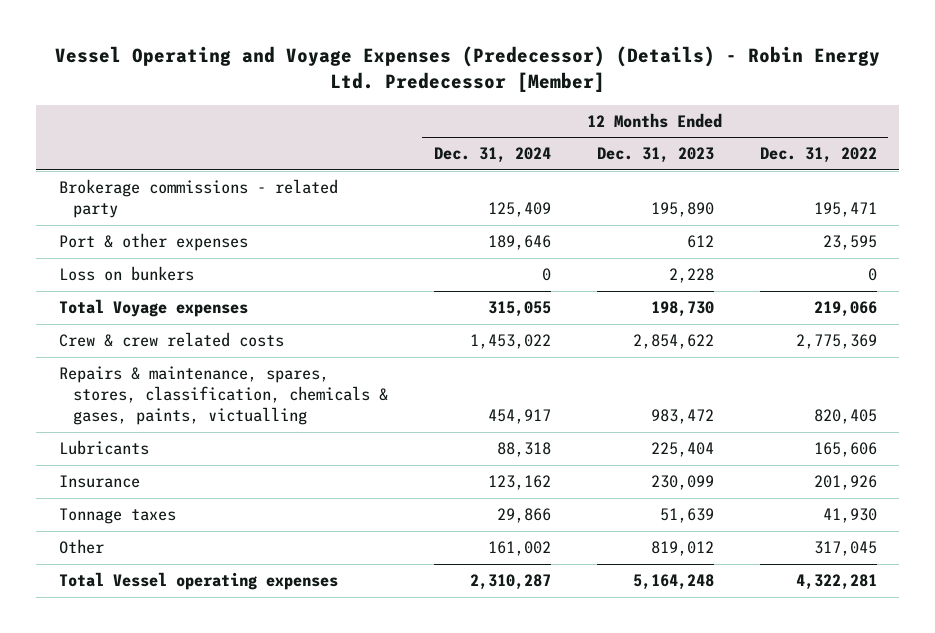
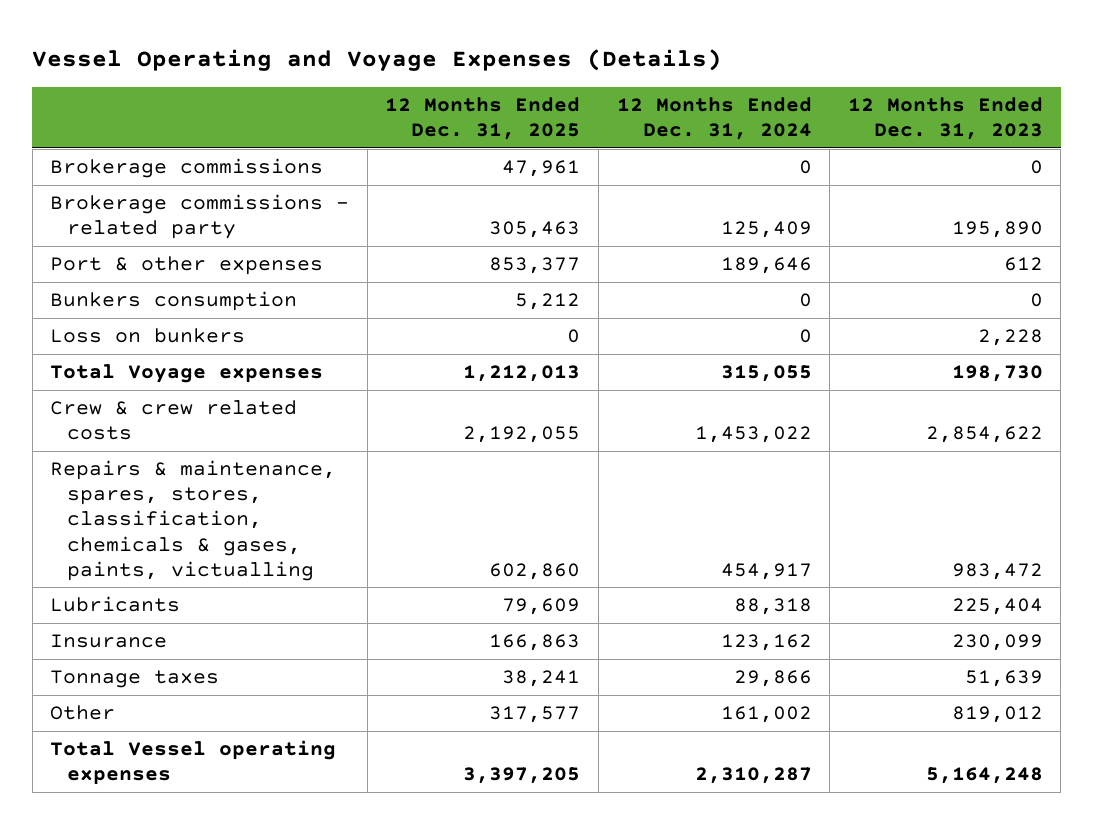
[54,45,880,92] Vessel Operating and Voyage Expenses (Predecessor) (Details) - Robin Energy Ltd. Predecessor [Member] -> [32,48,723,71] Vessel Operating and Voyage Expenses (Details)
[759,147,877,164] Dec. 31, 2022 -> none
none -> [385,97,581,141] 12 Months Ended Dec. 31, 2025
none -> [50,158,324,179] Brokerage commissions
none -> [50,291,298,312] Bunkers consumption

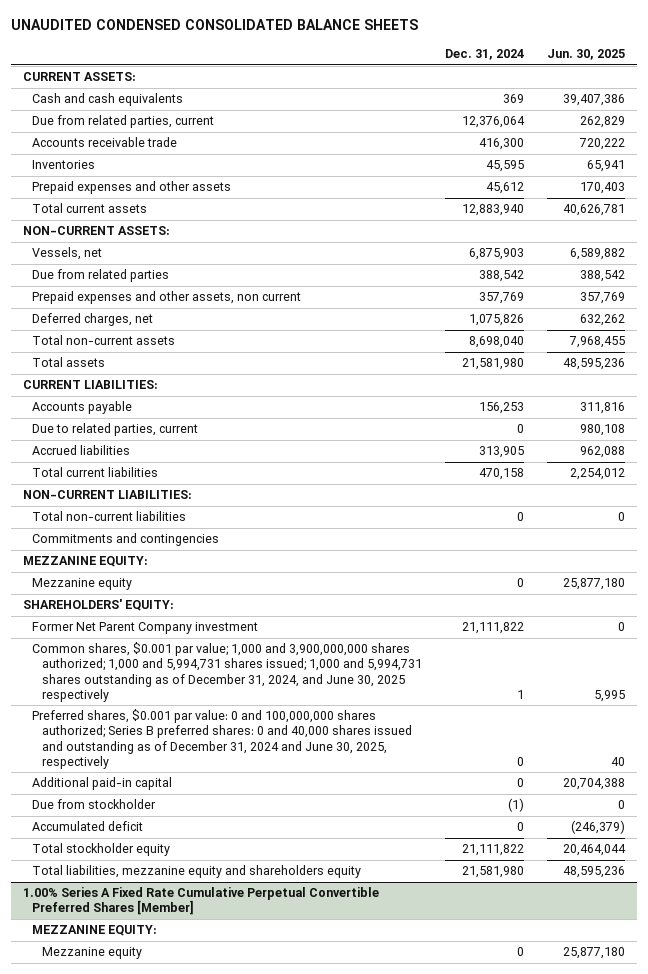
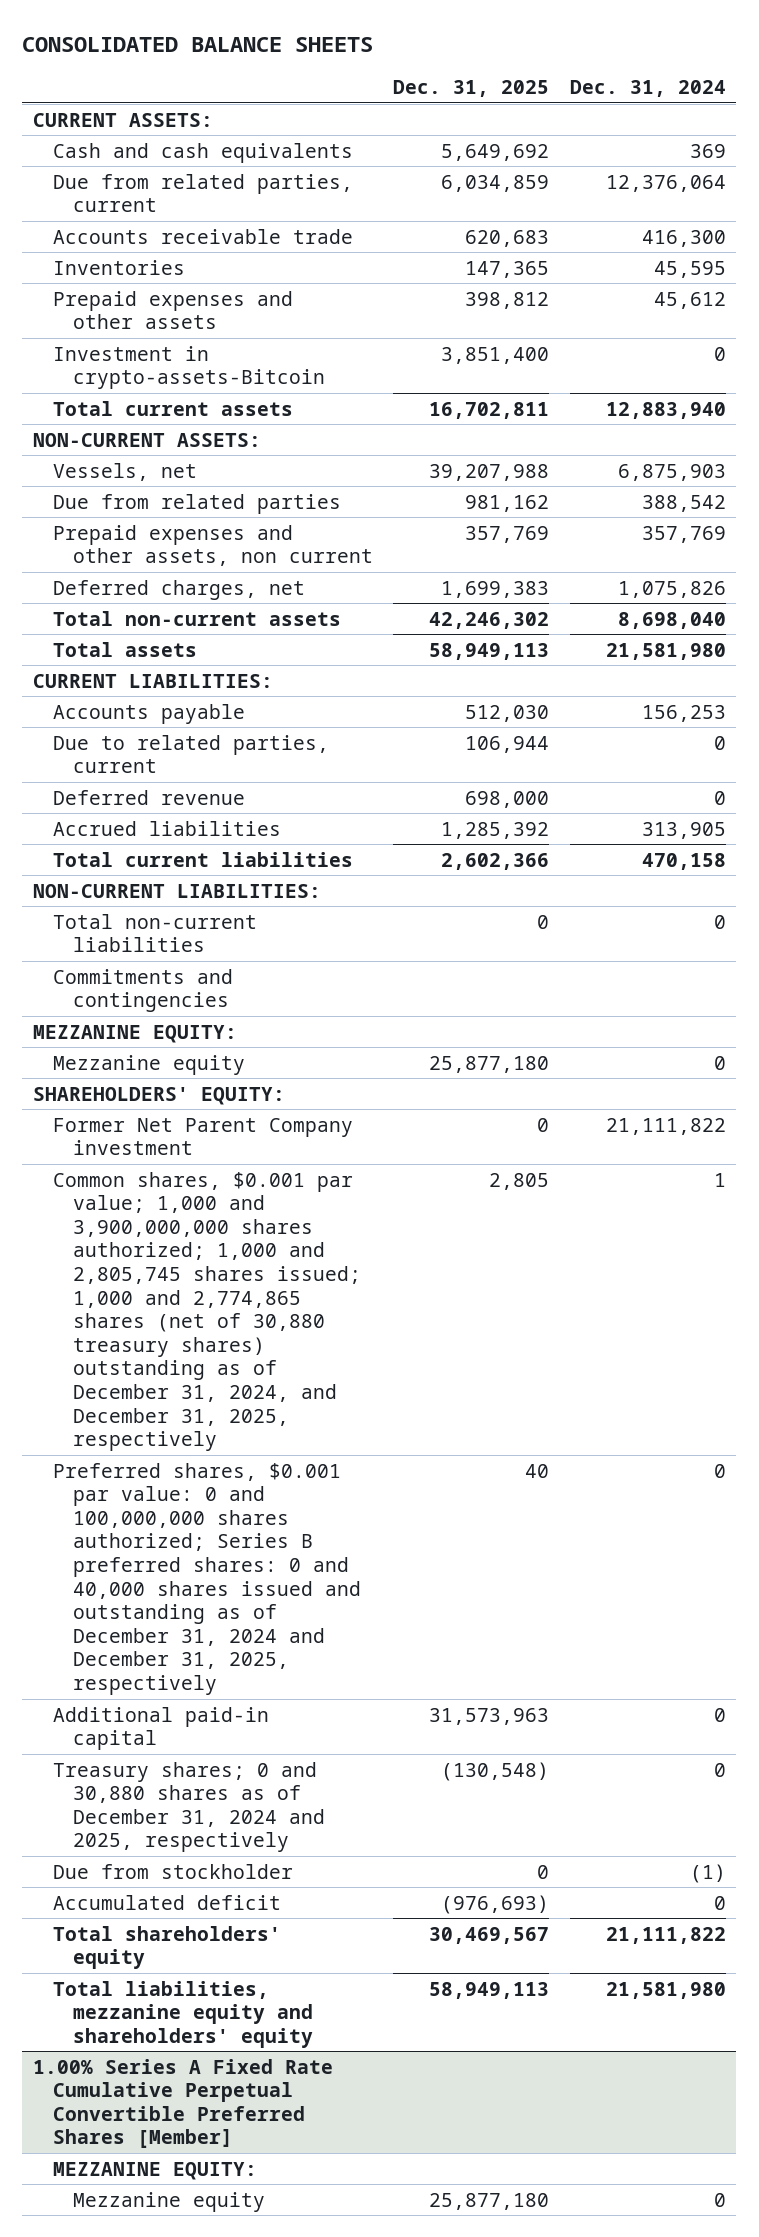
[11,19,419,31] UNAUDITED CONDENSED CONSOLIDATED BALANCE SHEETS -> [22,37,374,53] CONSOLIDATED BALANCE SHEETS
[547,48,626,60] Jun. 30, 2025 -> none
none -> [393,80,550,98] Dec. 31, 2025
none -> [52,345,325,390] Investment in crypto-assets-Bitcoin
none -> [52,789,245,805] Deferred revenue
[32,642,422,702] Common shares, $0.001 par value; 1,000 and 3,900,000,000 shares authorized; 1,000 and 5,994,731 shares issued; 1,000 and 5,994,731 shares outstanding as of December 31, 2024, and June 30, 2025 respectively -> [52,1171,361,1452] Common shares, $0.001 par value; 1,000 and 3,900,000,000 shares authorized; 1,000 and 2,805,745 shares issued; 1,000 and 2,774,865 shares (net of 30,880 treasury shares) outstanding as of December 31, 2024, and December 31, 2025, respectively
[32,709,412,769] Preferred shares, $0.001 par value: 0 and 100,000,000 shares authorized; Series B preferred shares: 0 and 40,000 shares issued and outstanding as of December 31, 2024 and June 30, 2025, respectively -> [52,1462,361,1696] Preferred shares, $0.001 par value: 0 and 100,000,000 shares authorized; Series B preferred shares: 0 and 40,000 shares issued and outstanding as of December 31, 2024 and December 31, 2025, respectively
none -> [52,1761,325,1853] Treasury shares; 0 and 30,880 shares as of December 31, 2024 and 2025, respectively
[32,843,171,857] Total stockholder equity -> [52,1925,281,1970] Total shareholders' equity
[32,865,362,879] Total liabilities, mezzanine equity and shareholders equity -> [52,1980,313,2048] Total liabilities, mezzanine equity and shareholders' equity

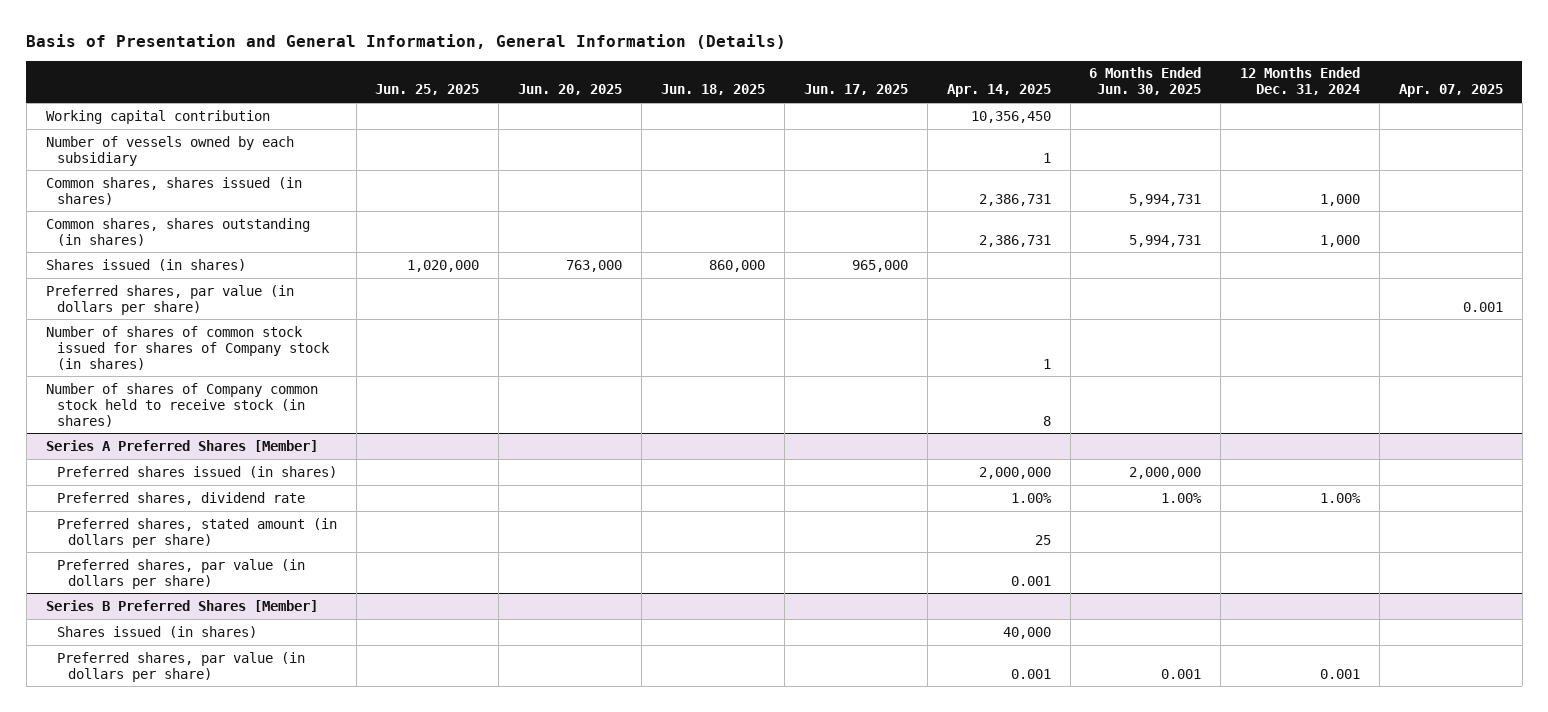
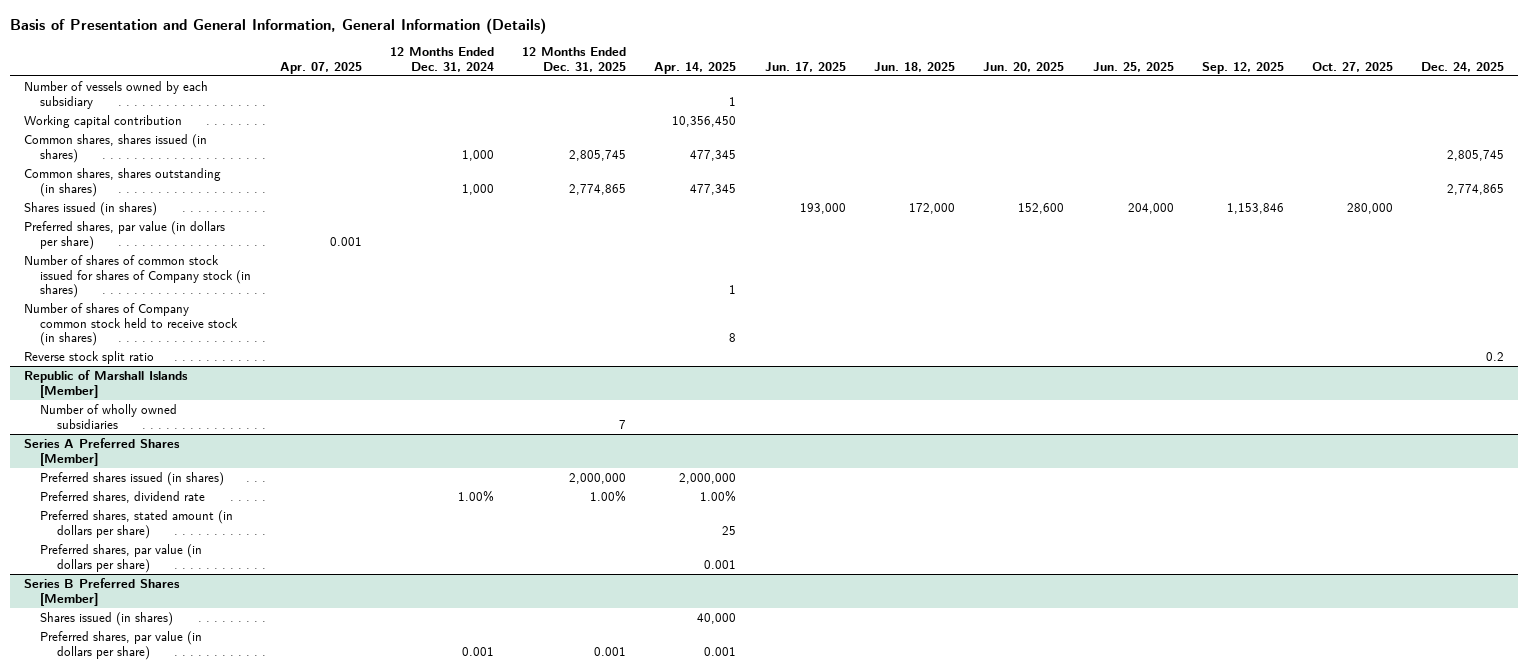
[1089,67,1202,96] 6 Months Ended Jun. 30, 2025 -> none
none -> [522,47,627,72] 12 Months Ended Dec. 31, 2025
none -> [1201,61,1284,74] Sep. 12, 2025
none -> [1312,61,1394,72] Oct. 27, 2025
none -> [1421,61,1505,72] Dec. 24, 2025
[45,109,270,124] Working capital contribution -> [24,114,183,128] Working capital contribution
[978,193,1051,206] 2,386,731 -> [690,149,737,161] 477,345
[978,234,1051,247] 2,386,731 -> [690,183,737,195] 477,345
[407,259,480,272] 1,020,000 -> [1127,202,1174,214] 204,000
[566,259,623,272] 763,000 -> [1018,202,1065,214] 152,600
[709,259,766,272] 860,000 -> [909,202,956,214] 172,000
[851,259,908,272] 965,000 -> [799,202,846,214] 193,000
none -> [24,350,155,364] Reverse stock split ratio
none -> [24,369,189,398] Republic of Marshall Islands [Member]
none -> [40,403,178,429] Number of wholly owned subsidiaries

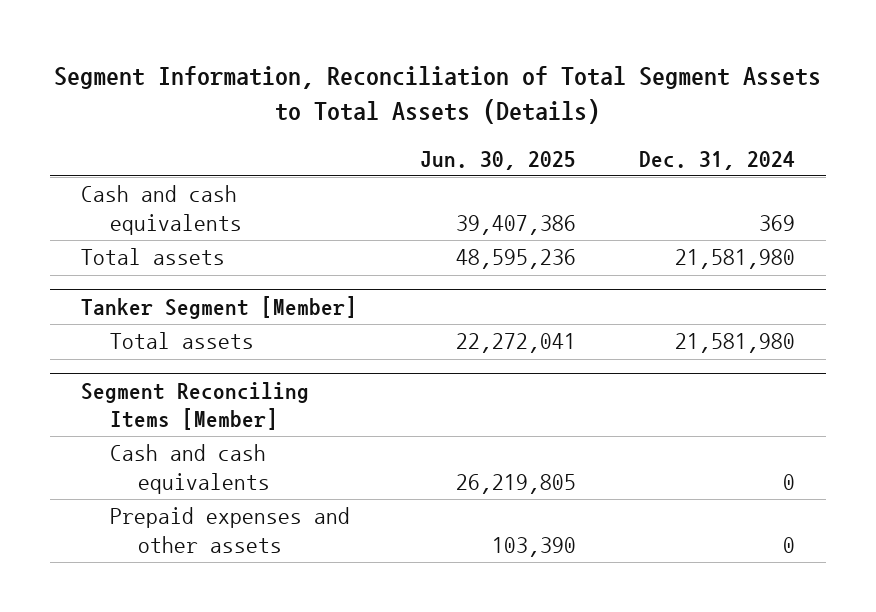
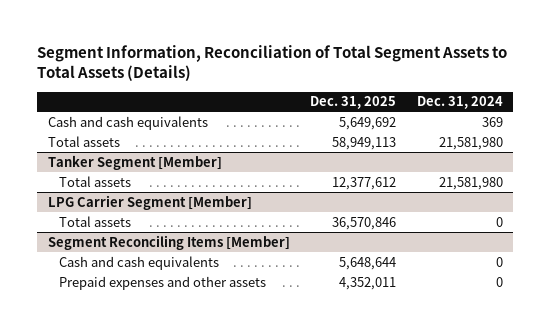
[420,150,577,170] Jun. 30, 2025 -> none
none -> [310,96,397,110] Dec. 31, 2025
none -> [47,194,252,210] LPG Carrier Segment [Member]
none -> [58,215,131,227] Total assets

